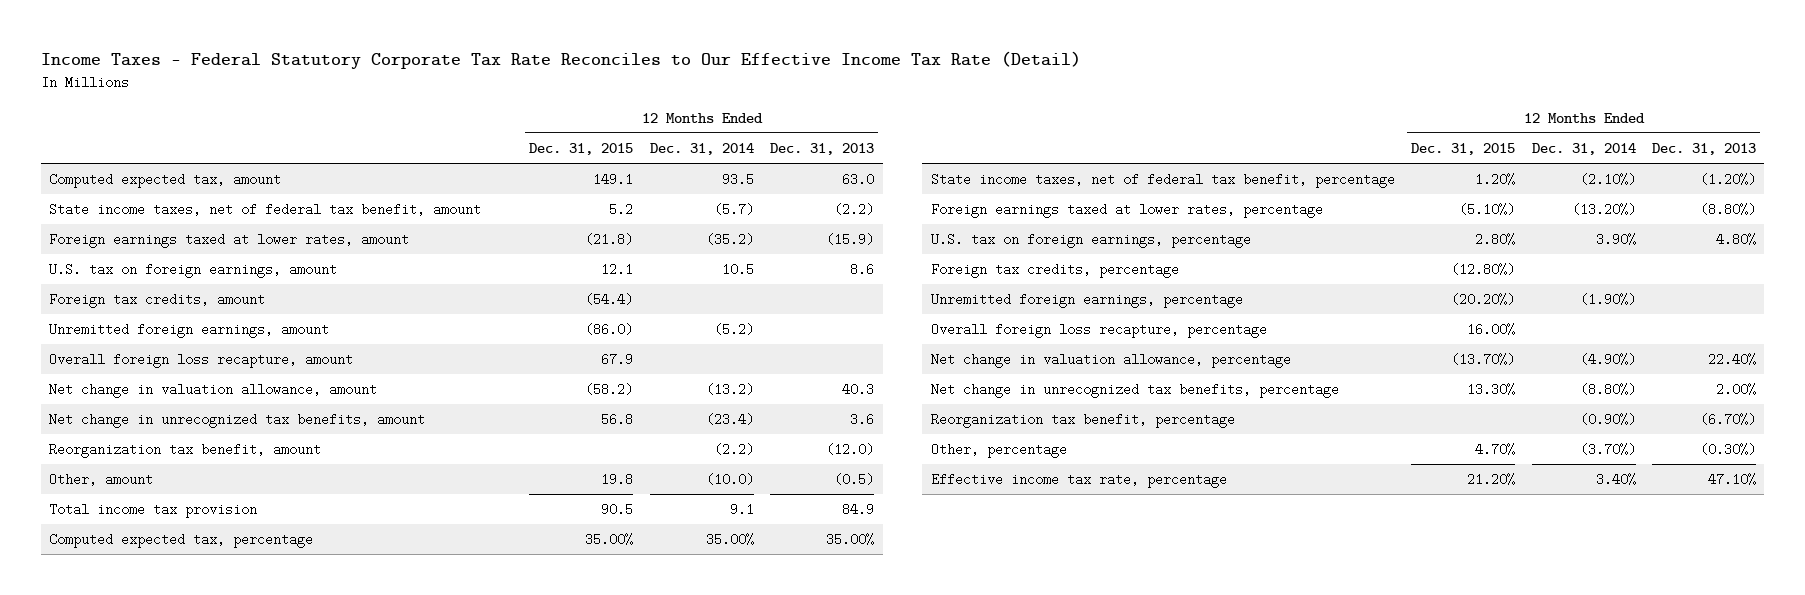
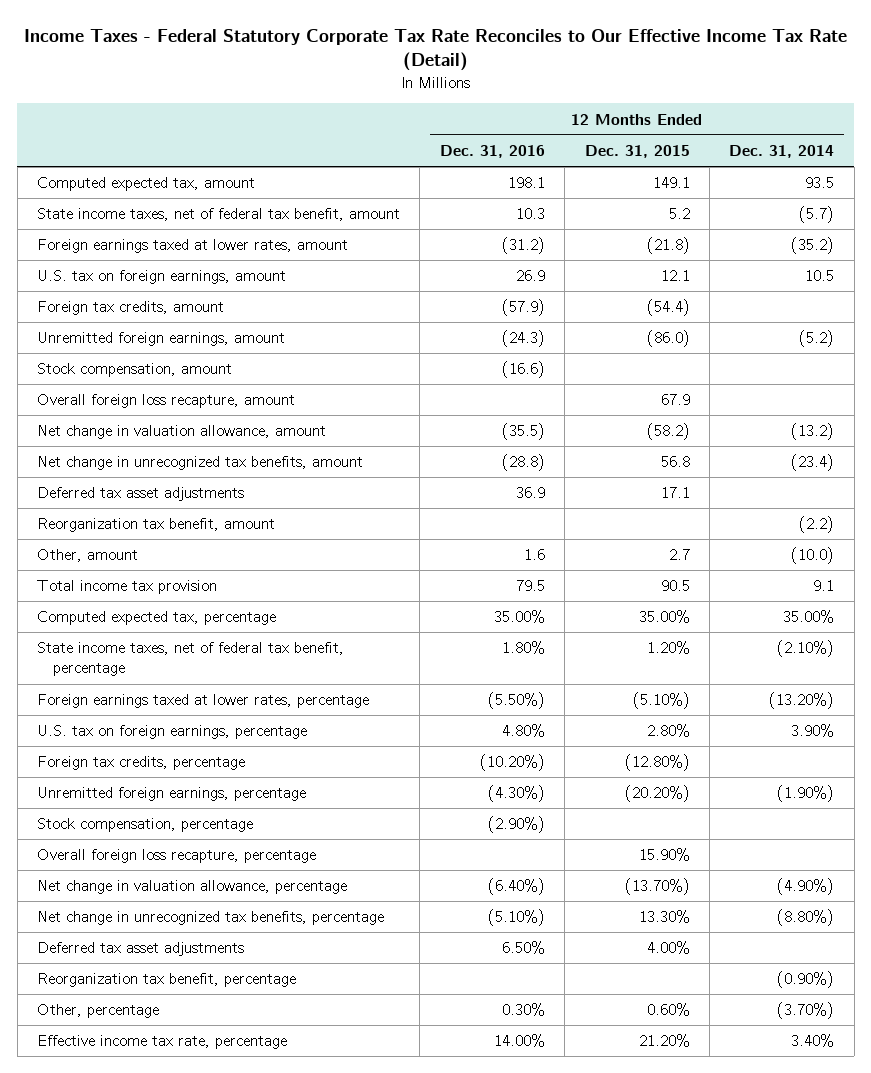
[770,142,875,155] Dec. 31, 2013 -> none
none -> [439,145,545,159] Dec. 31, 2016
none -> [37,363,233,378] Stock compensation, amount
none -> [37,487,245,502] Deferred tax asset adjustments
[601,473,634,487] 19.8 -> [668,549,690,561] 2.7
none -> [37,818,254,833] Stock compensation, percentage
[1467,323,1516,337] 16.00% -> [638,848,690,862] 15.90%
none -> [37,942,245,957] Deferred tax asset adjustments
[1475,443,1516,457] 4.70% -> [646,1003,690,1017] 0.60%

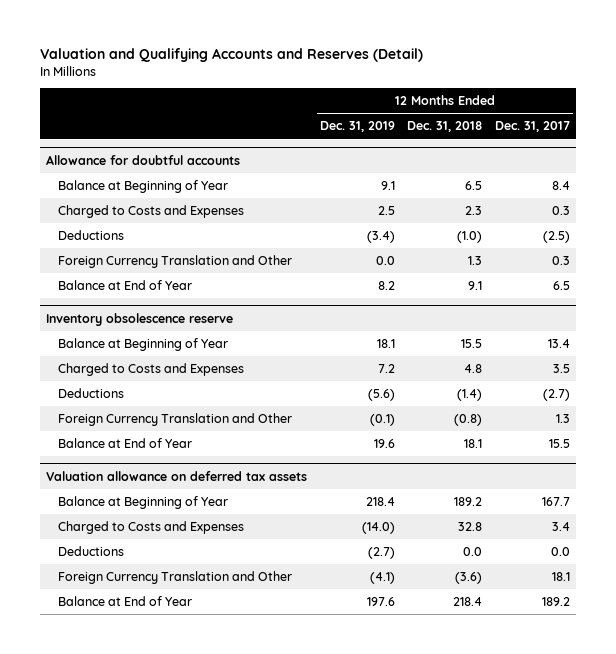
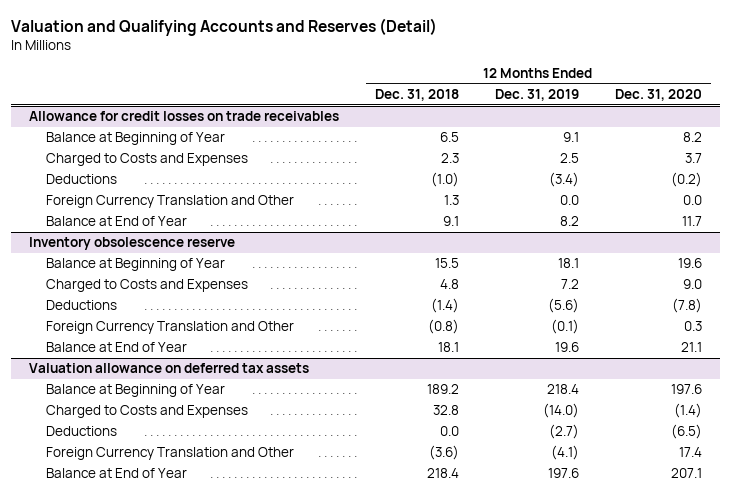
[494,121,570,133] Dec. 31, 2017 -> none
none -> [614,89,702,102] Dec. 31, 2020
[46,154,241,165] Allowance for doubtful accounts -> [28,111,339,122] Allowance for credit losses on trade receivables

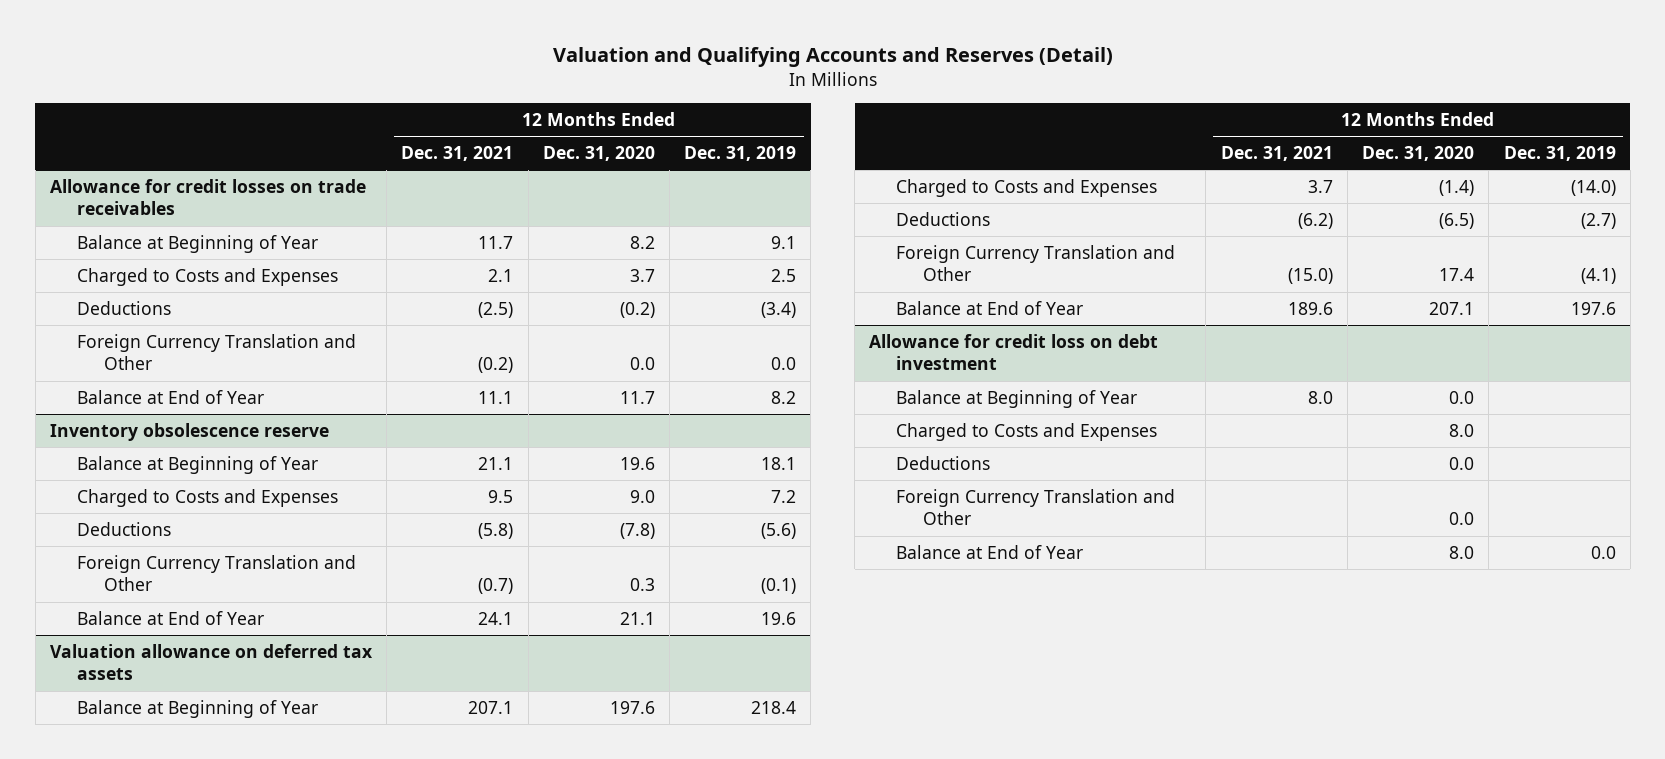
[374,89,459,102] Dec. 31, 2018 -> none
none -> [401,145,514,161] Dec. 31, 2021
none -> [869,333,1159,371] Allowance for credit loss on debt investment
none -> [896,389,1138,408] Balance at Beginning of Year
none -> [896,422,1158,441] Charged to Costs and Expenses
none -> [896,455,991,470] Deductions
none -> [896,488,1176,526] Foreign Currency Translation and Other
none -> [896,544,1084,559] Balance at End of Year

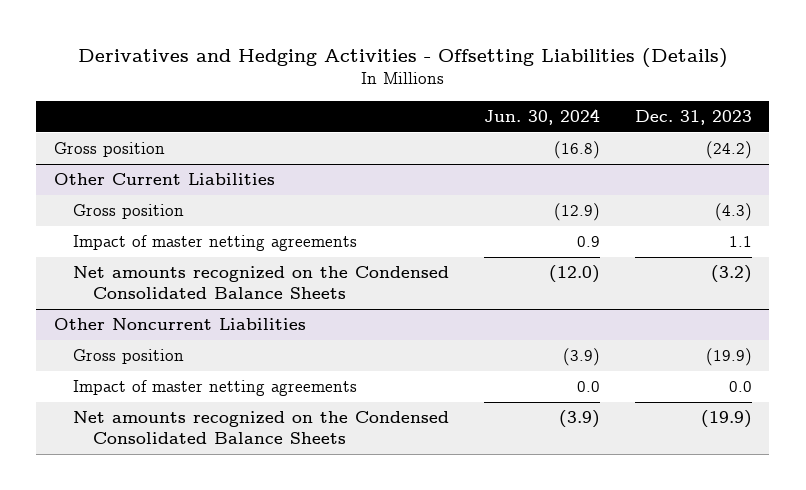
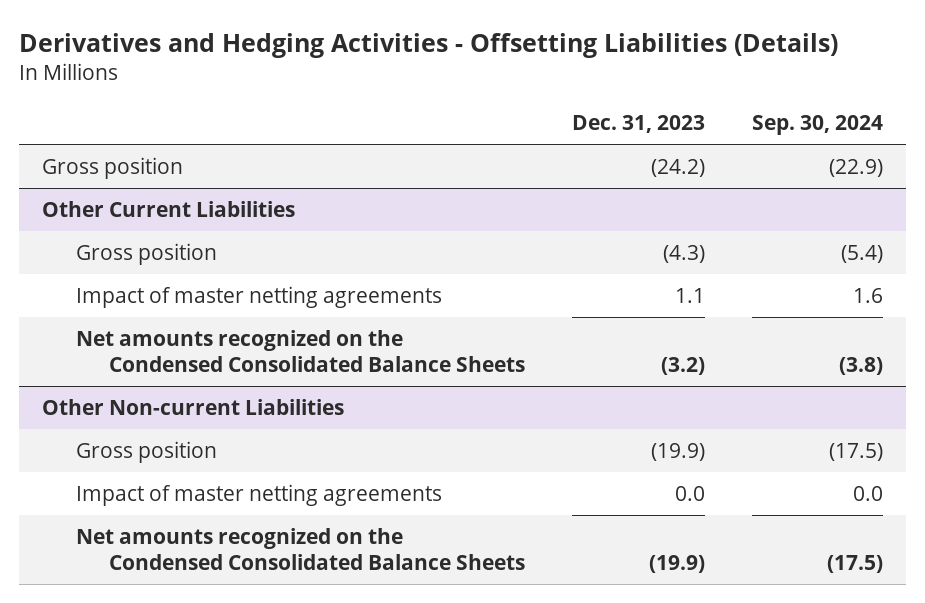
[484,108,601,125] Jun. 30, 2024 -> none
none -> [751,115,883,136] Sep. 30, 2024
[53,318,306,331] Other Noncurrent Liabilities -> [42,398,345,415] Other Non-current Liabilities

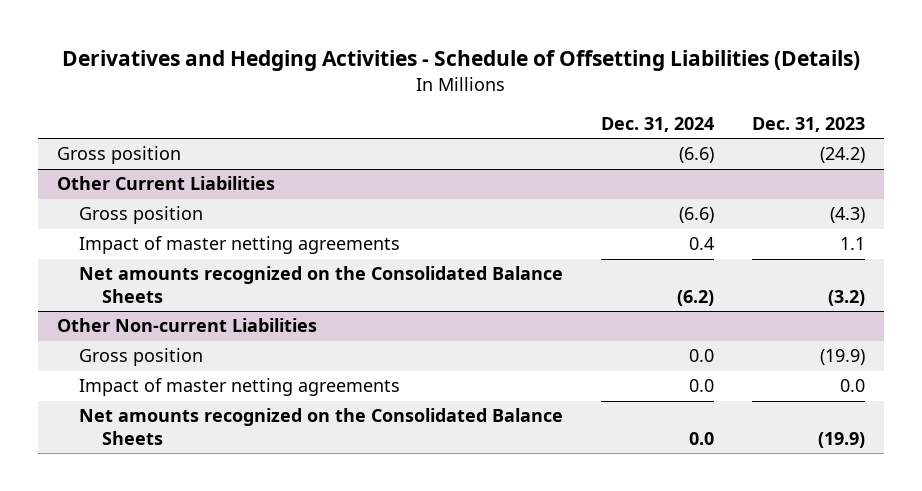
[18,32,838,58] Derivatives and Hedging Activities - Offsetting Liabilities (Details) -> [61,50,860,72] Derivatives and Hedging Activities - Schedule of Offsetting Liabilities (Details)
[751,115,883,136] Sep. 30, 2024 -> none
none -> [601,116,715,132] Dec. 31, 2024
[75,329,526,372] Net amounts recognized on the Condensed Consolidated Balance Sheets -> [79,266,564,304] Net amounts recognized on the Consolidated Balance Sheets
[75,527,526,570] Net amounts recognized on the Condensed Consolidated Balance Sheets -> [79,408,564,446] Net amounts recognized on the Consolidated Balance Sheets

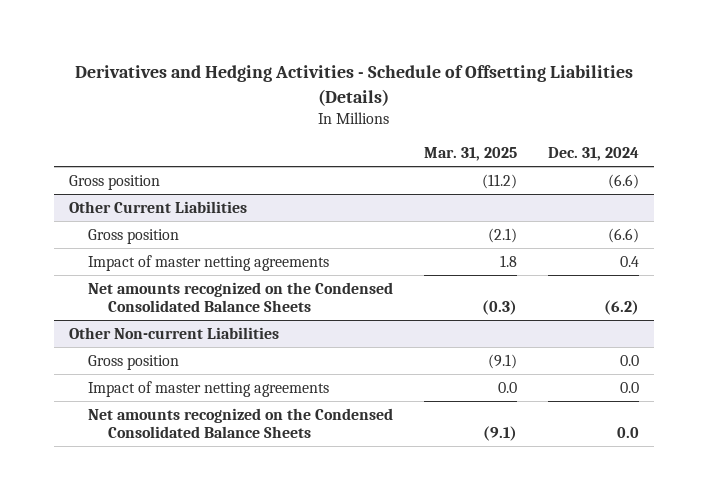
[751,116,865,132] Dec. 31, 2023 -> none
none -> [424,147,518,162] Mar. 31, 2025
[79,266,564,304] Net amounts recognized on the Consolidated Balance Sheets -> [88,281,394,312] Net amounts recognized on the Condensed Consolidated Balance Sheets
[79,408,564,446] Net amounts recognized on the Consolidated Balance Sheets -> [88,407,394,438] Net amounts recognized on the Condensed Consolidated Balance Sheets

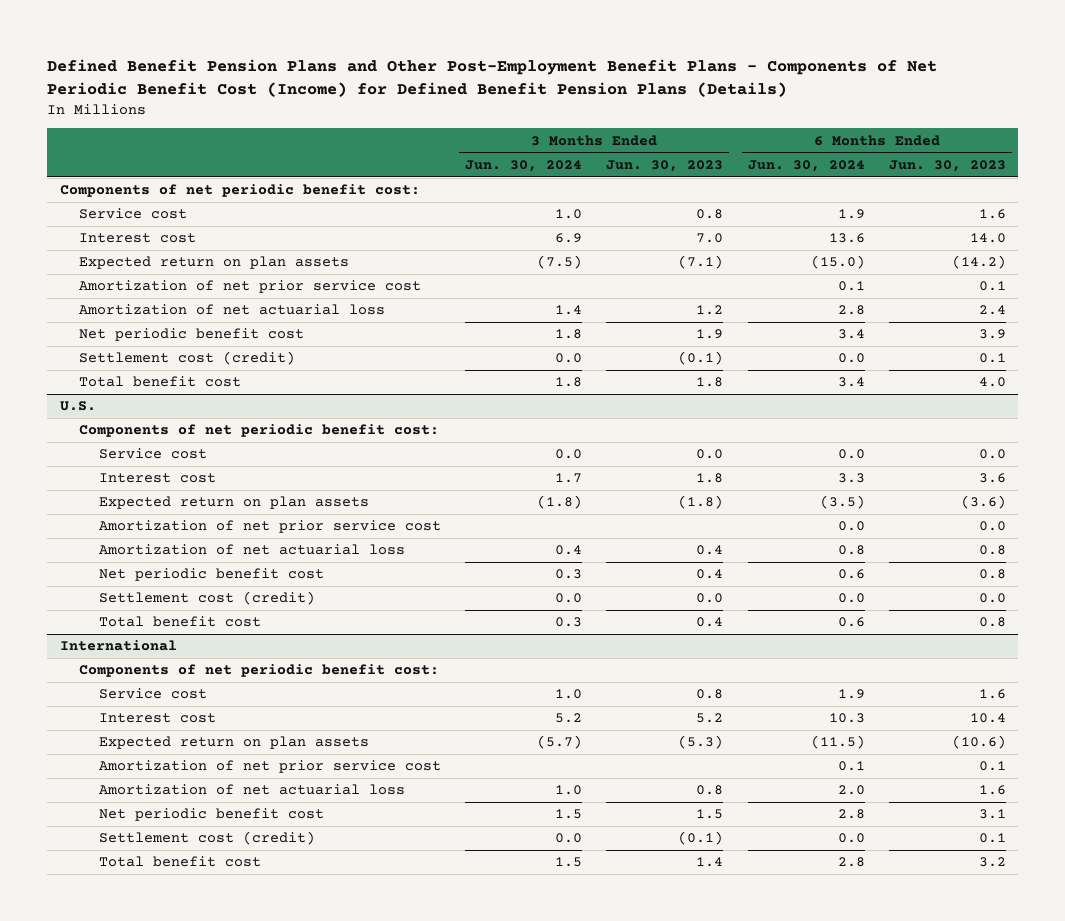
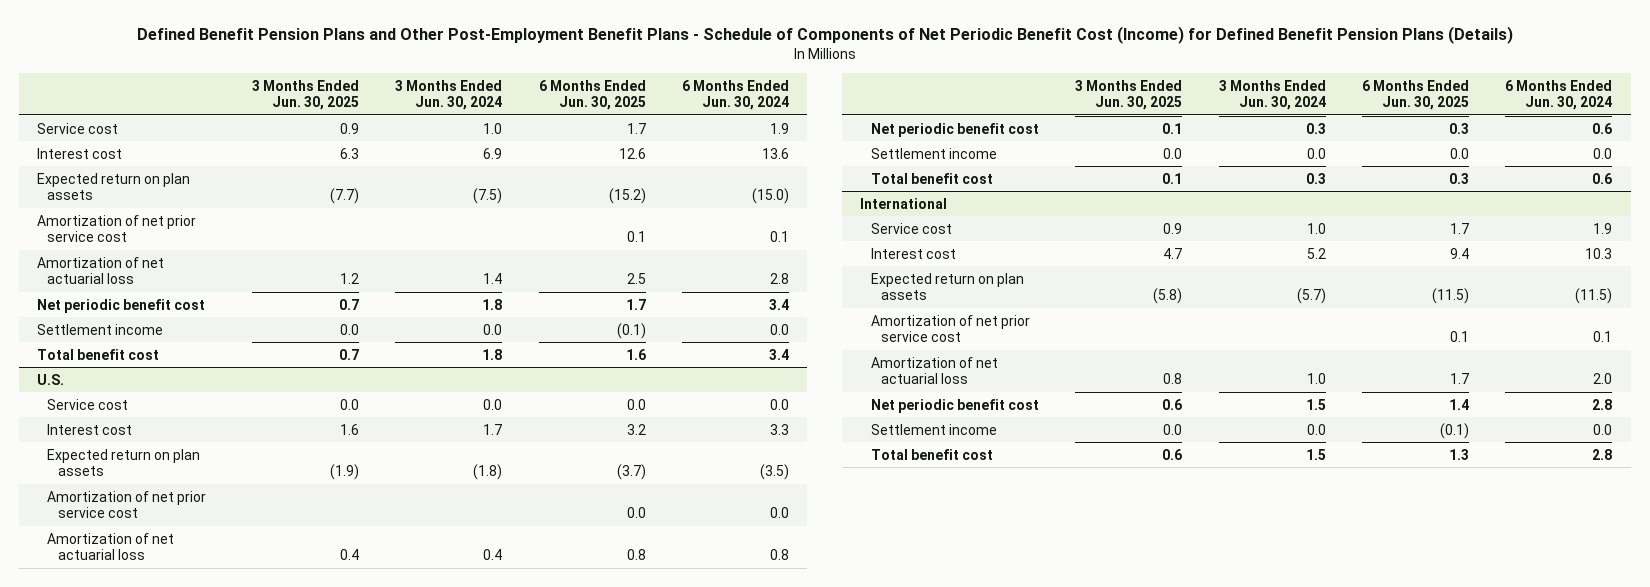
[47,58,938,97] Defined Benefit Pension Plans and Other Post-Employment Benefit Plans - Components of Net Periodic Benefit Cost (Income) for Defined Benefit Pension Plans (Details) -> [136,26,1513,45] Defined Benefit Pension Plans and Other Post-Employment Benefit Plans - Schedule of Components of Net Periodic Benefit Cost (Income) for Defined Benefit Pension Plans (Details)
[606,159,724,172] Jun. 30, 2023 -> none
[888,159,1006,172] Jun. 30, 2023 -> none
none -> [251,79,359,111] 3 Months Ended Jun. 30, 2025
none -> [538,79,646,111] 6 Months Ended Jun. 30, 2025
[59,184,420,198] Components of net periodic benefit cost: -> none
[79,351,296,366] Settlement cost (credit) -> [37,323,164,335] Settlement income
[79,424,440,438] Components of net periodic benefit cost: -> none
[98,591,315,606] Settlement cost (credit) -> [870,147,997,159] Settlement income
[79,664,440,678] Components of net periodic benefit cost: -> none
[98,831,315,846] Settlement cost (credit) -> [870,423,997,435] Settlement income

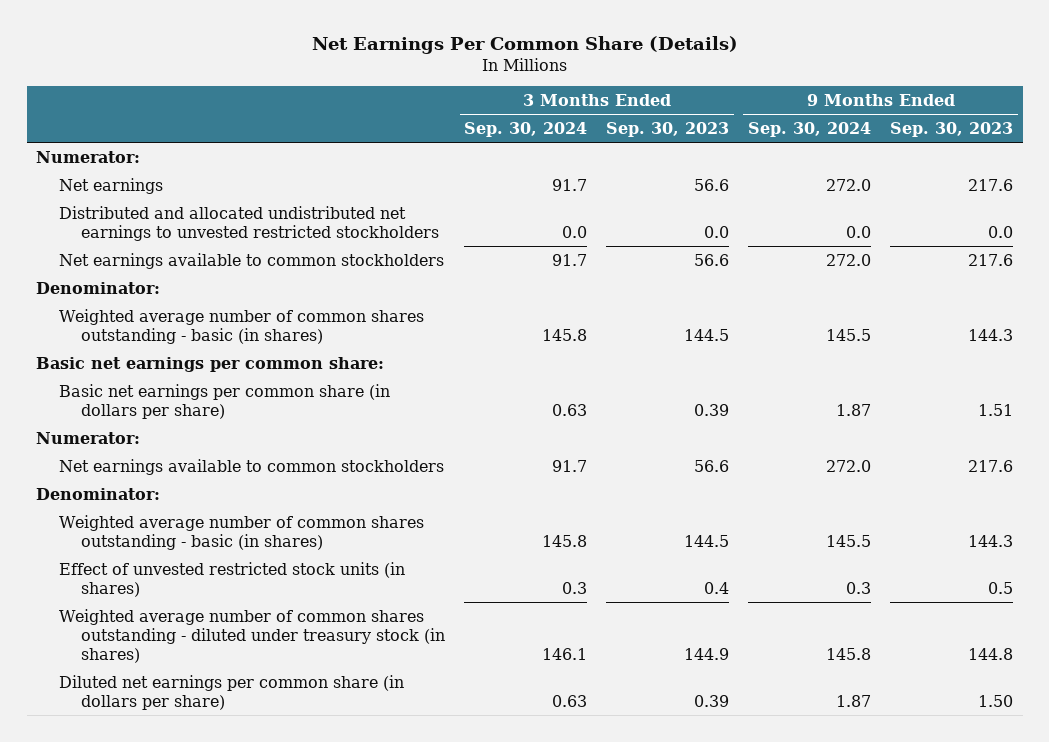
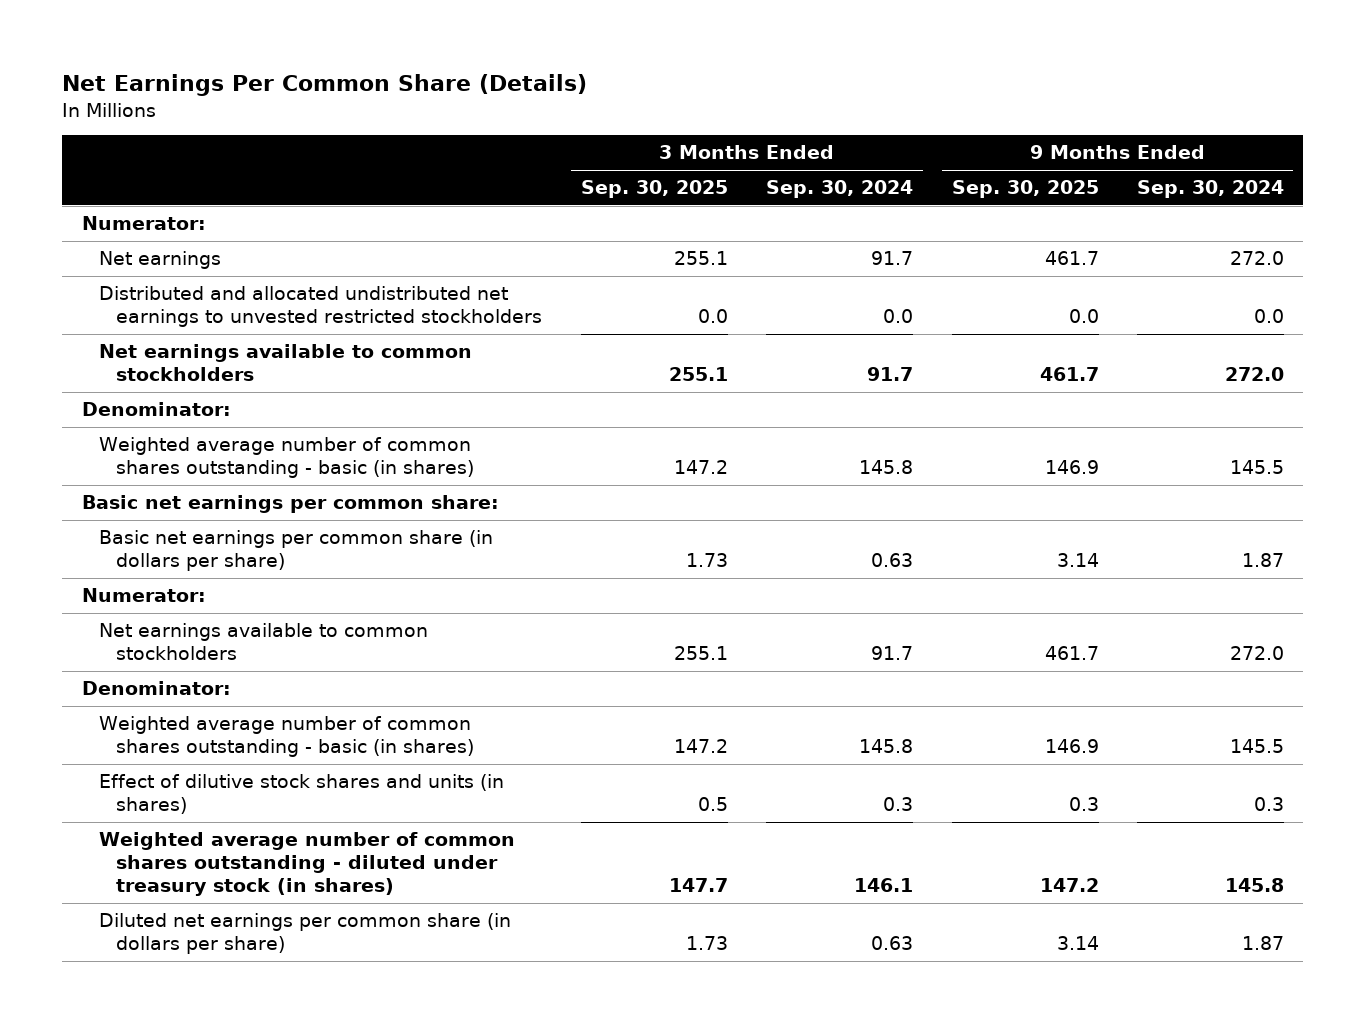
[606,121,730,137] Sep. 30, 2023 -> none
[890,121,1014,137] Sep. 30, 2023 -> none
none -> [580,180,728,199] Sep. 30, 2025
none -> [951,180,1099,199] Sep. 30, 2025
[58,561,405,597] Effect of unvested restricted stock units (in shares) -> [98,774,504,815] Effect of dilutive stock shares and units (in shares)

